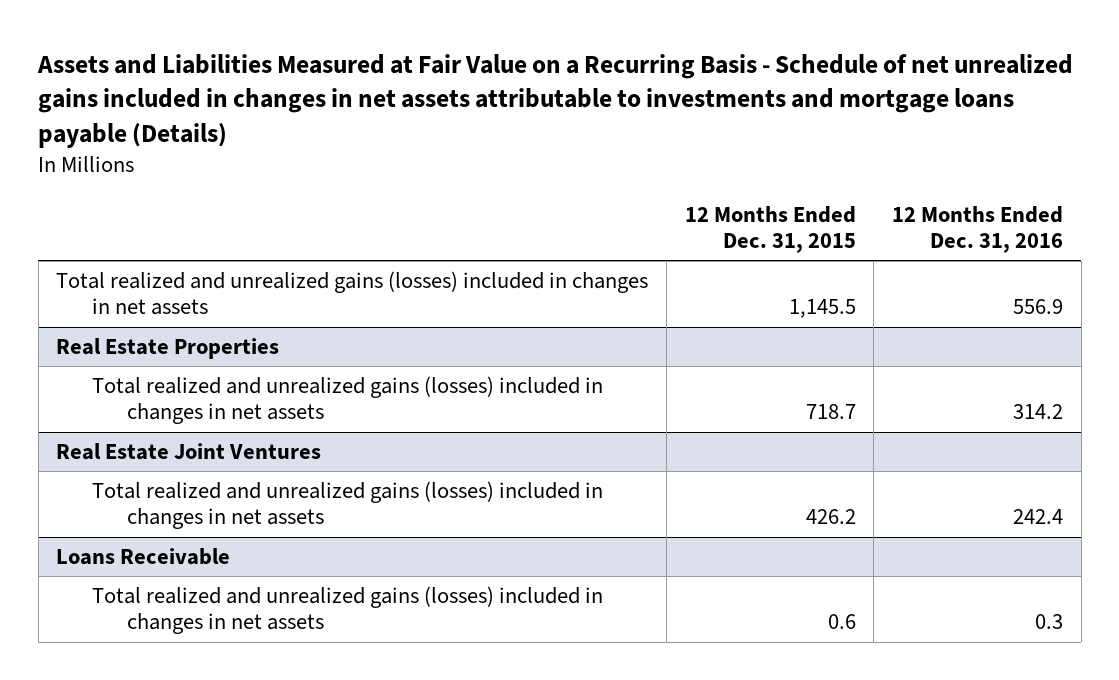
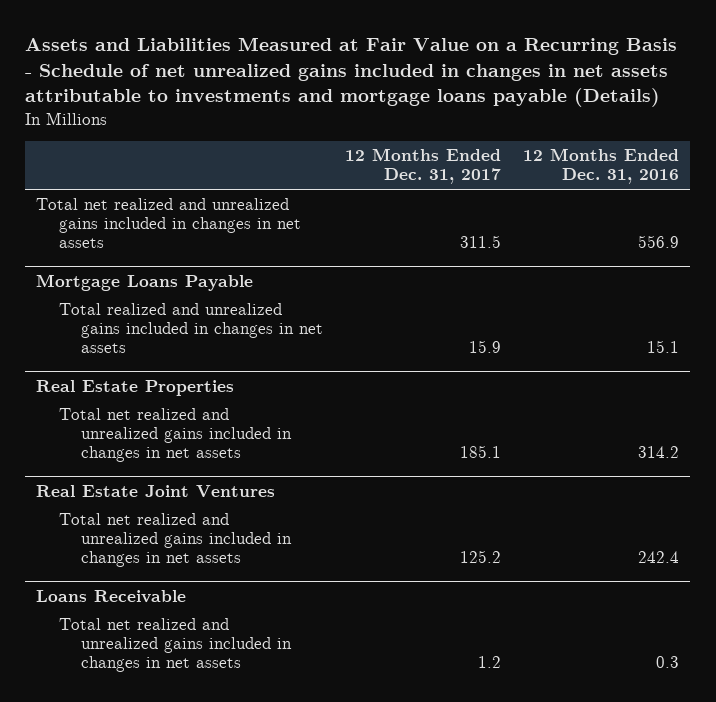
[684,205,856,253] 12 Months Ended Dec. 31, 2015 -> none
none -> [345,148,502,185] 12 Months Ended Dec. 31, 2017
[56,271,649,316] Total realized and unrealized gains (losses) included in changes in net assets -> [36,198,301,249] Total net realized and unrealized gains included in changes in net assets
none -> [36,273,254,291] Mortgage Loans Payable
none -> [58,303,323,354] Total realized and unrealized gains included in changes in net assets
[91,376,603,425] Total realized and unrealized gains (losses) included in changes in net assets -> [58,408,292,463] Total net realized and unrealized gains included in changes in net assets
[91,481,603,530] Total realized and unrealized gains (losses) included in changes in net assets -> [58,513,292,568] Total net realized and unrealized gains included in changes in net assets
[91,586,603,635] Total realized and unrealized gains (losses) included in changes in net assets -> [58,618,292,673] Total net realized and unrealized gains included in changes in net assets

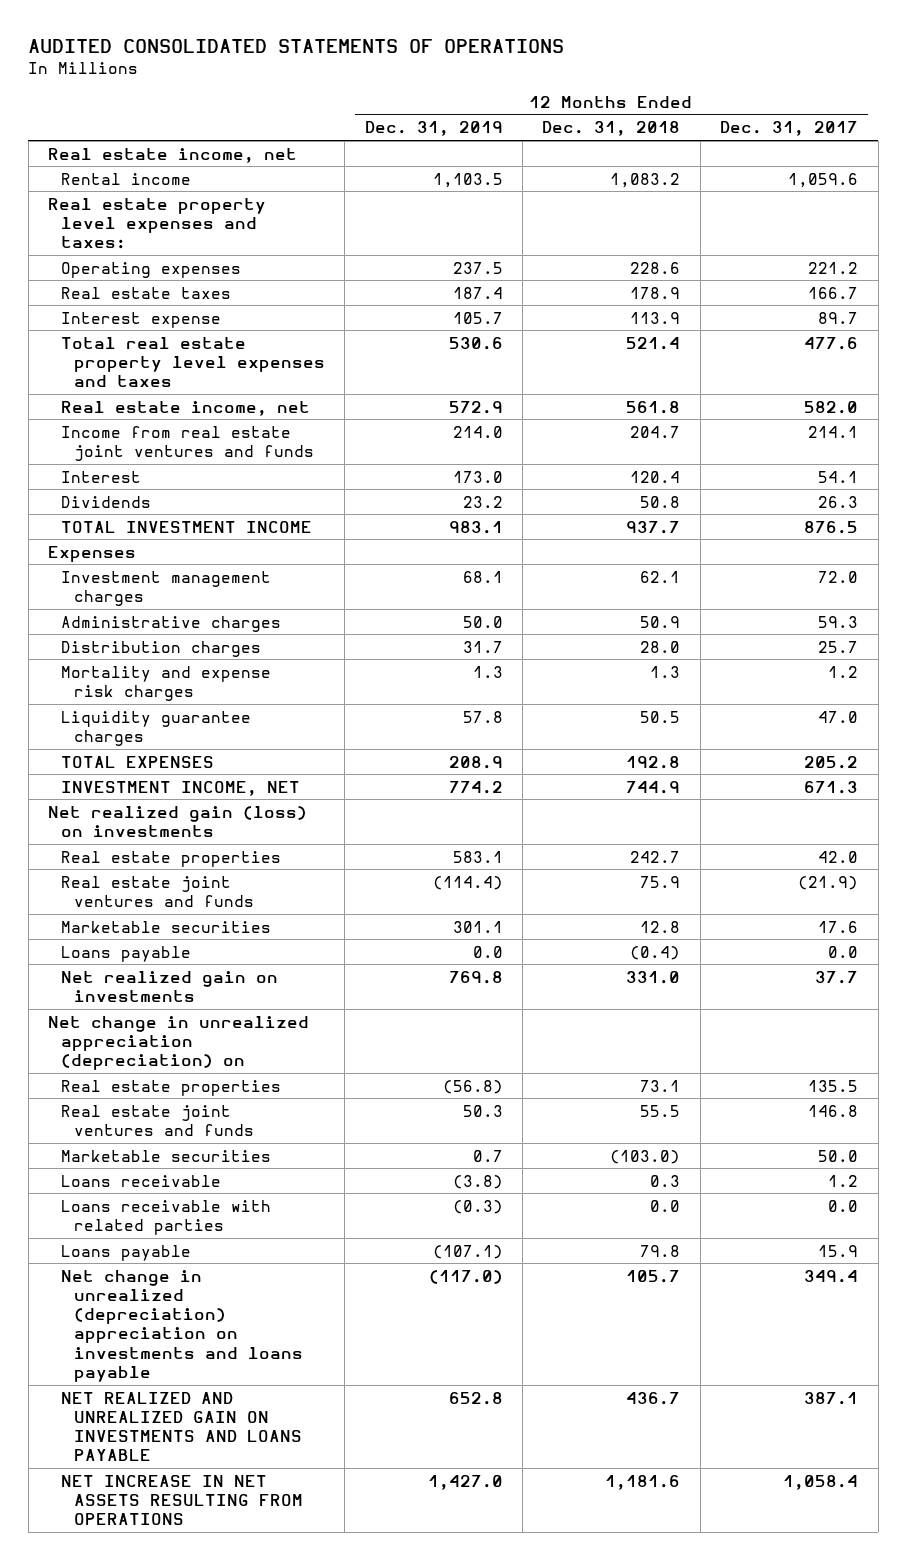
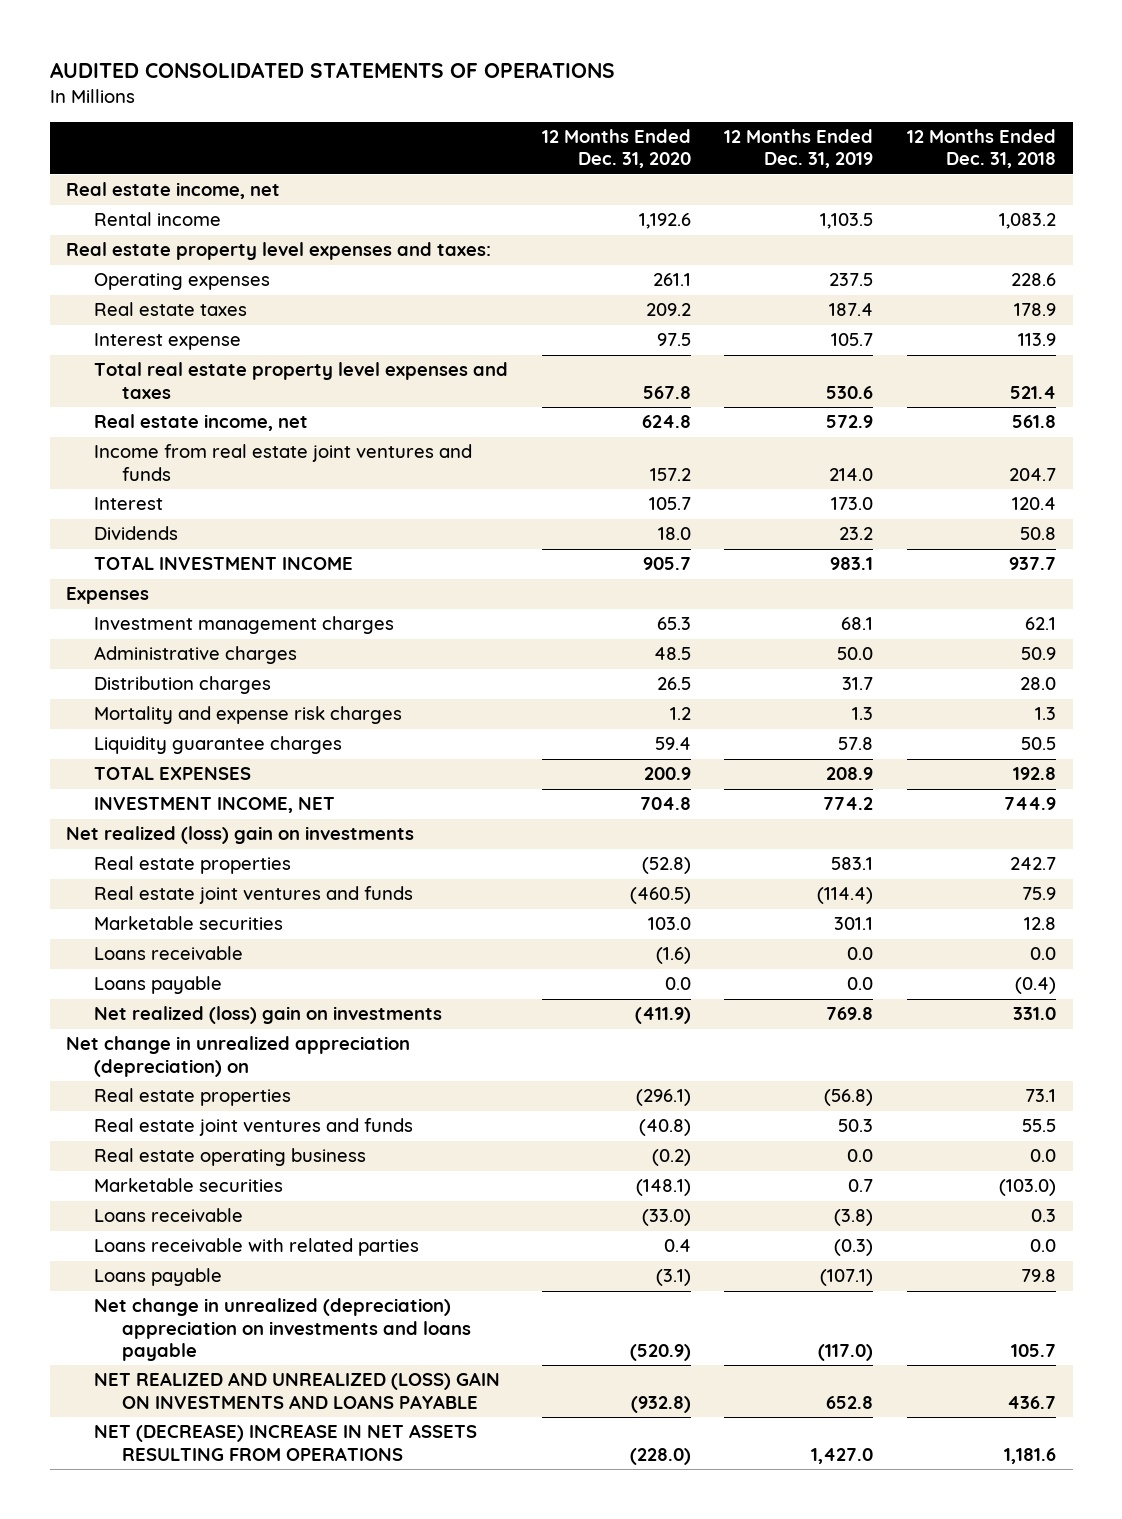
[720,121,859,137] Dec. 31, 2017 -> none
none -> [541,129,691,169] 12 Months Ended Dec. 31, 2020
[48,805,308,837] Net realized gain (loss) on investments -> [66,826,415,845] Net realized (loss) gain on investments
none -> [94,946,244,961] Loans receivable
[60,970,278,1002] Net realized gain on investments -> [94,1006,443,1025] Net realized (loss) gain on investments
none -> [94,1148,367,1167] Real estate operating business
[60,1391,302,1462] NET REALIZED AND UNREALIZED GAIN ON INVESTMENTS AND LOANS PAYABLE -> [94,1372,501,1409] NET REALIZED AND UNREALIZED (LOSS) GAIN ON INVESTMENTS AND LOANS PAYABLE
[60,1474,303,1526] NET INCREASE IN NET ASSETS RESULTING FROM OPERATIONS -> [94,1424,478,1461] NET (DECREASE) INCREASE IN NET ASSETS RESULTING FROM OPERATIONS

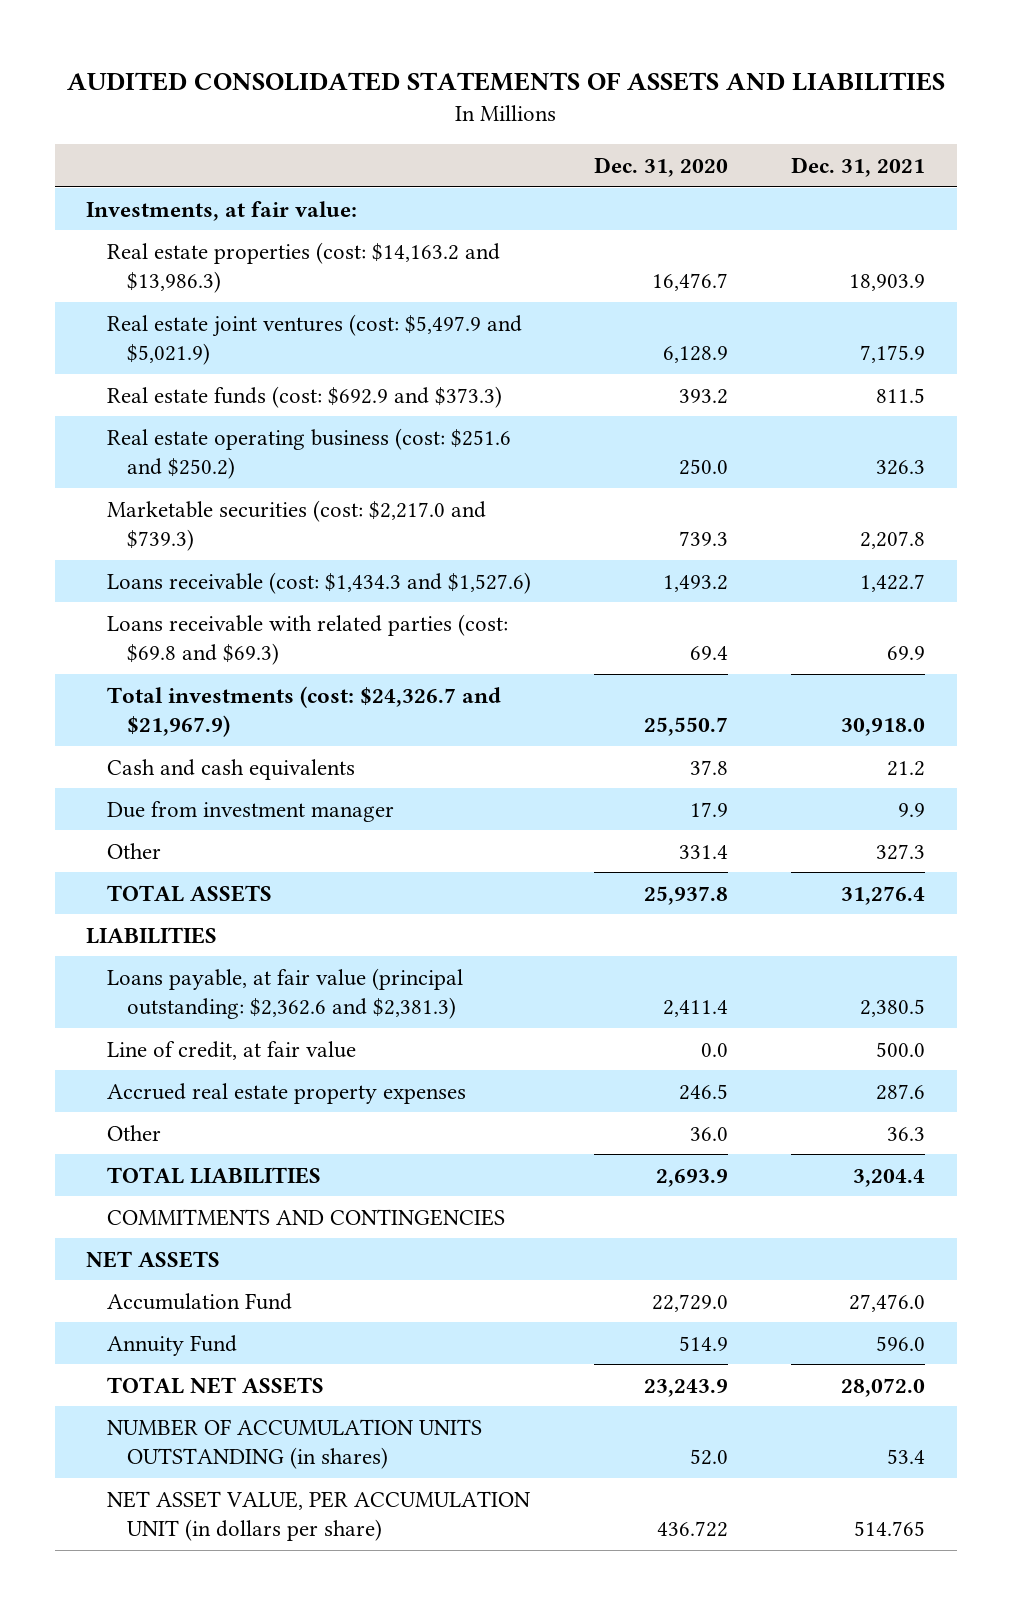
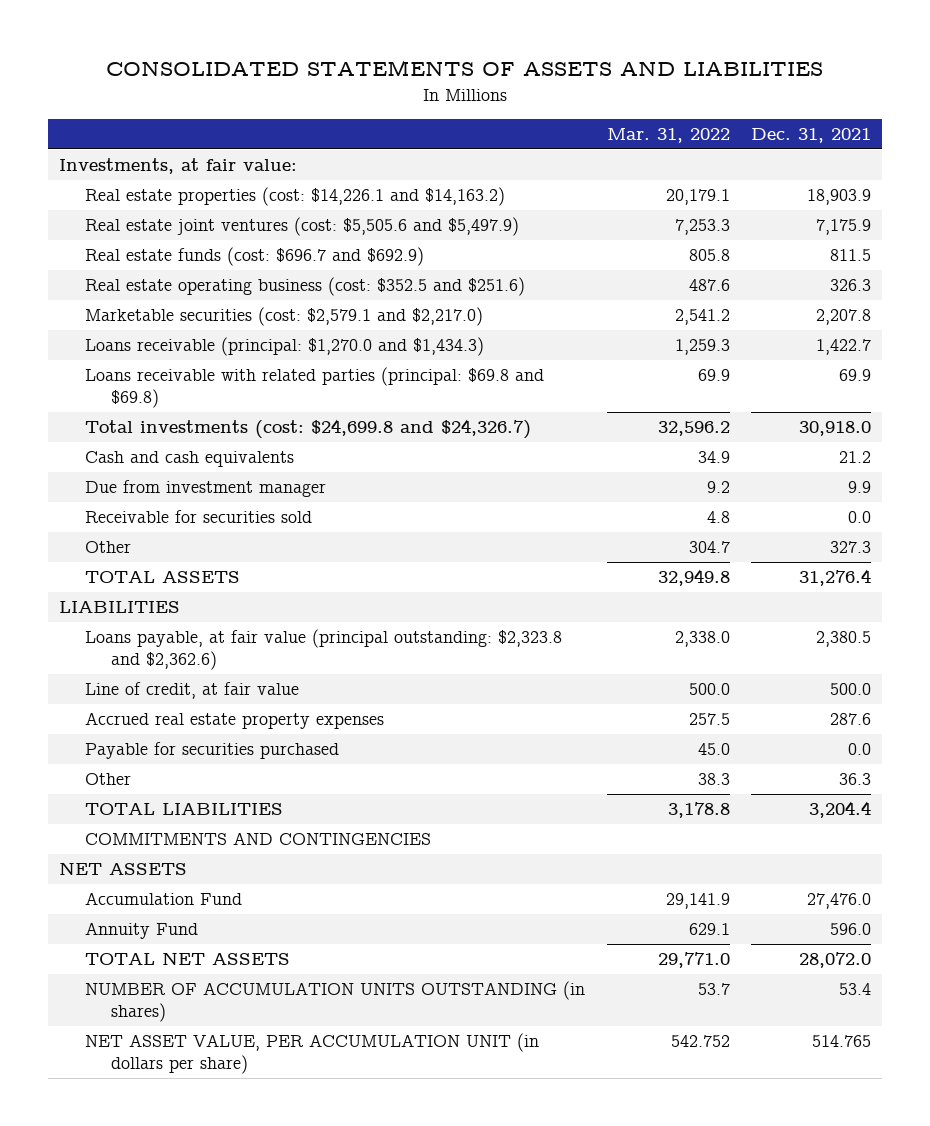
[66,72,945,92] AUDITED CONSOLIDATED STATEMENTS OF ASSETS AND LIABILITIES -> [106,60,824,77] CONSOLIDATED STATEMENTS OF ASSETS AND LIABILITIES
[594,156,729,177] Dec. 31, 2020 -> none
none -> [606,128,730,144] Mar. 31, 2022
[106,241,500,294] Real estate properties (cost: $14,163.2 and $13,986.3) -> [85,187,506,207] Real estate properties (cost: $14,226.1 and $14,163.2)
[106,313,522,366] Real estate joint ventures (cost: $5,497.9 and $5,021.9) -> [85,217,520,237] Real estate joint ventures (cost: $5,505.6 and $5,497.9)
[106,385,502,408] Real estate funds (cost: $692.9 and $373.3) -> [85,247,425,267] Real estate funds (cost: $696.7 and $692.9)
[106,427,511,480] Real estate operating business (cost: $251.6 and $250.2) -> [85,277,526,297] Real estate operating business (cost: $352.5 and $251.6)
[106,499,486,552] Marketable securities (cost: $2,217.0 and $739.3) -> [85,307,484,327] Marketable securities (cost: $2,579.1 and $2,217.0)
[106,571,531,594] Loans receivable (cost: $1,434.3 and $1,527.6) -> [85,337,485,357] Loans receivable (principal: $1,270.0 and $1,434.3)
[106,613,508,666] Loans receivable with related parties (cost: $69.8 and $69.3) -> [85,367,545,409] Loans receivable with related parties (principal: $69.8 and $69.8)
[106,685,501,738] Total investments (cost: $24,326.7 and $21,967.9) -> [85,419,532,440] Total investments (cost: $24,699.8 and $24,326.7)
none -> [85,510,313,524] Receivable for securities sold
[106,967,463,1020] Loans payable, at fair value (principal outstanding: $2,362.6 and $2,381.3) -> [85,629,563,671] Loans payable, at fair value (principal outstanding: $2,323.8 and $2,362.6)
none -> [85,742,340,760] Payable for securities purchased

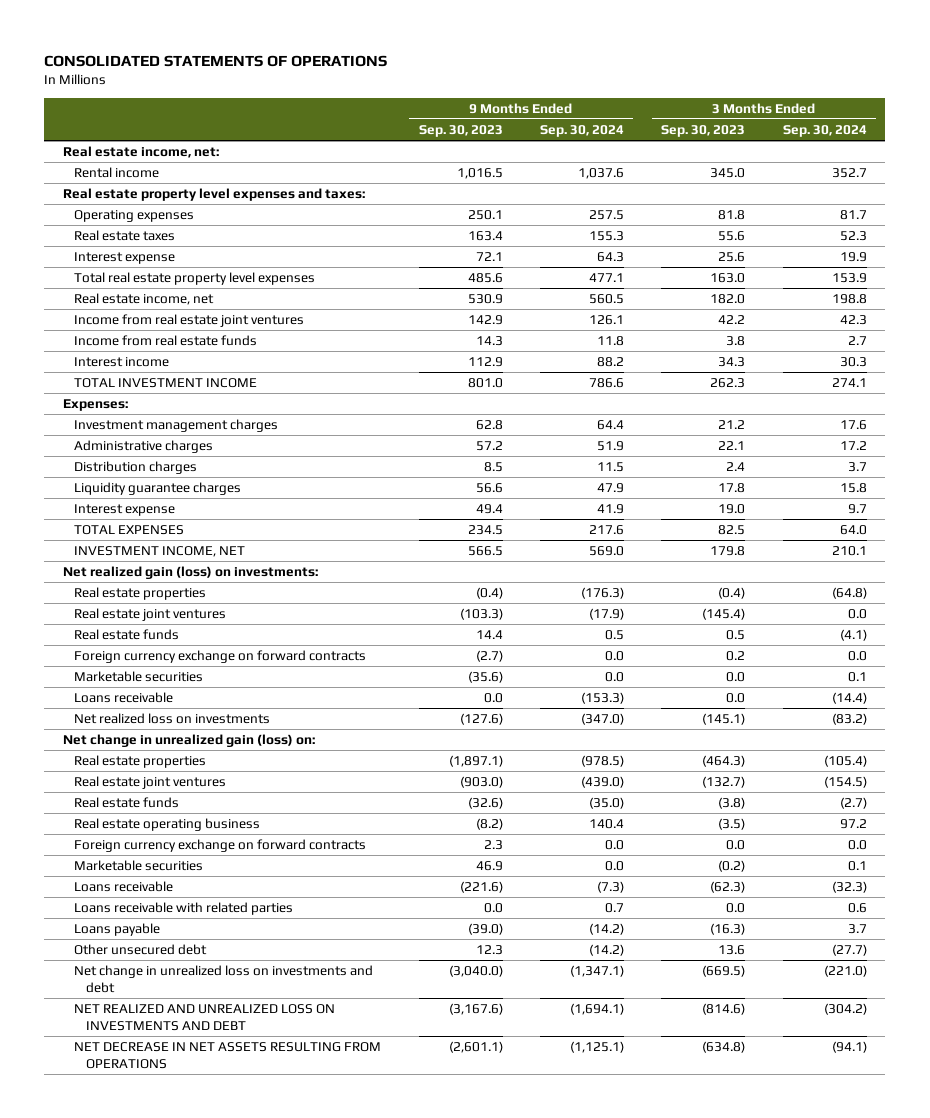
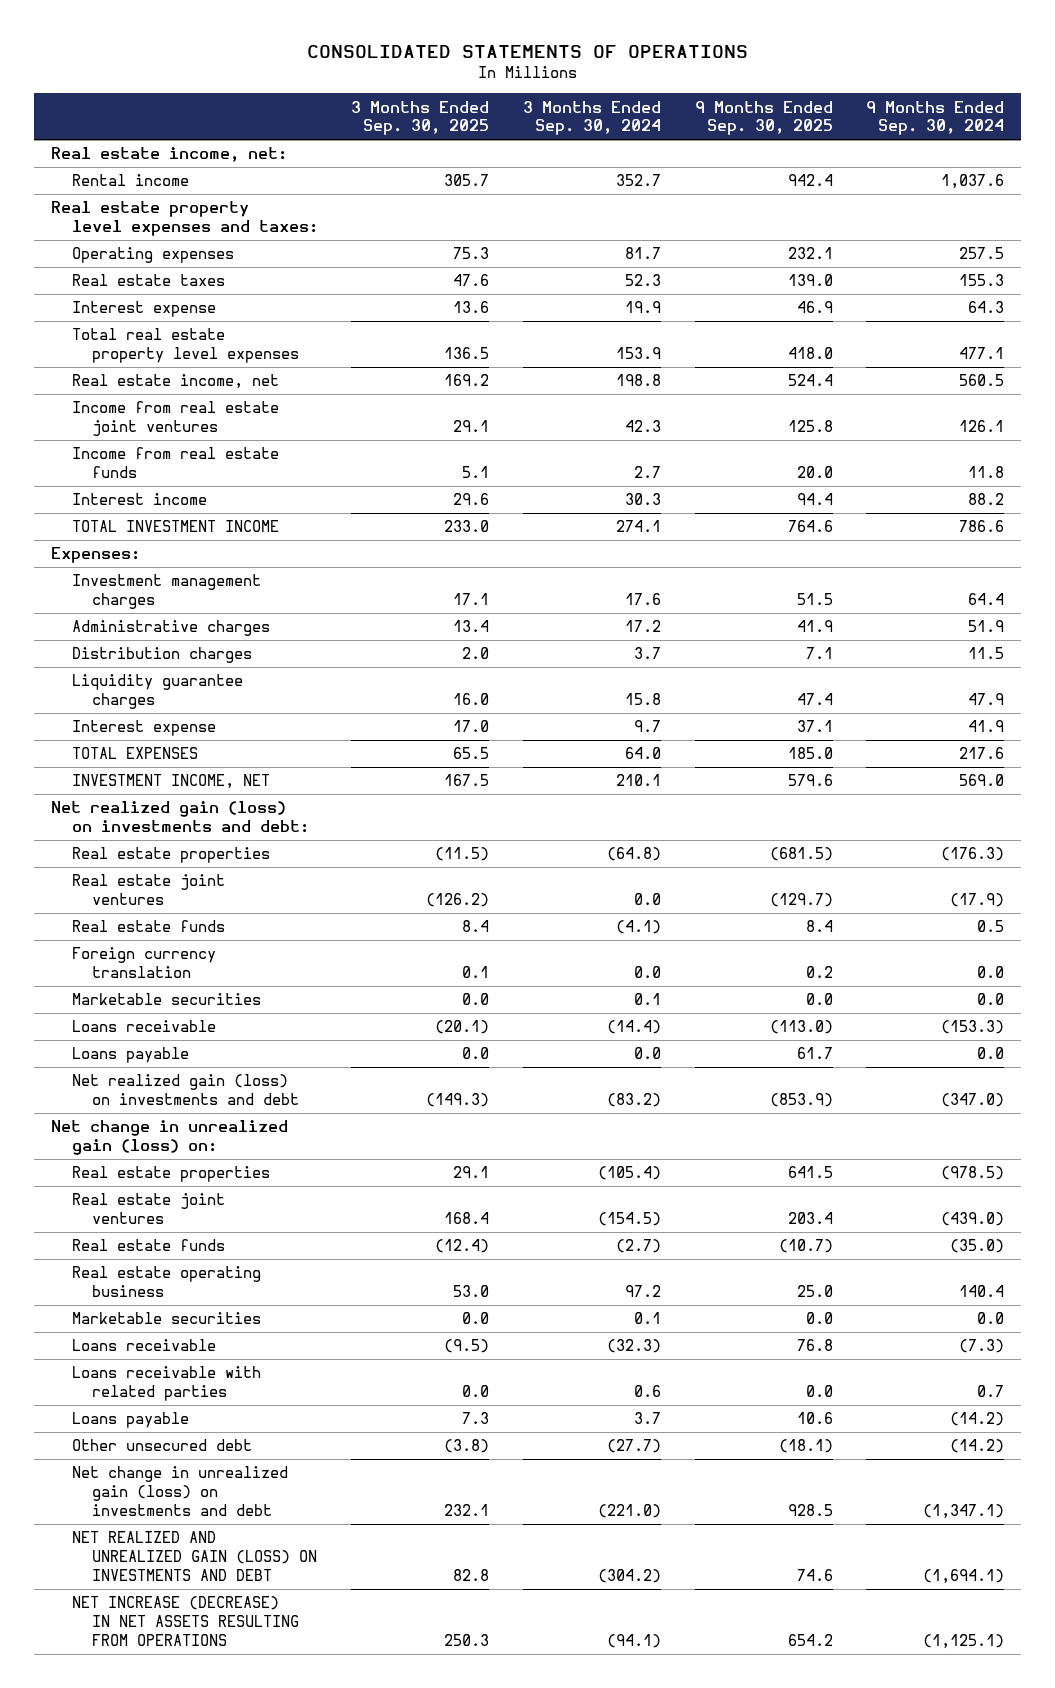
[418,124,503,137] Sep. 30, 2023 -> none
[661,124,746,137] Sep. 30, 2023 -> none
none -> [351,100,490,136] 3 Months Ended Sep. 30, 2025
none -> [694,100,833,136] 9 Months Ended Sep. 30, 2025
[63,566,319,580] Net realized gain (loss) on investments: -> [51,801,309,834] Net realized gain (loss) on investments and debt:
[74,650,367,664] Foreign currency exchange on forward contracts -> none
none -> [71,947,216,979] Foreign currency translation
none -> [71,1047,189,1064] Loans payable
[74,713,271,725] Net realized loss on investments -> [71,1074,300,1106] Net realized gain (loss) on investments and debt
[74,839,367,853] Foreign currency exchange on forward contracts -> none
[74,965,374,993] Net change in unrealized loss on investments and debt -> [71,1466,288,1516] Net change in unrealized gain (loss) on investments and debt
[74,1004,336,1031] NET REALIZED AND UNREALIZED LOSS ON INVESTMENTS AND DEBT -> [71,1531,318,1581] NET REALIZED AND UNREALIZED GAIN (LOSS) ON INVESTMENTS AND DEBT
[74,1042,382,1069] NET DECREASE IN NET ASSETS RESULTING FROM OPERATIONS -> [71,1596,300,1646] NET INCREASE (DECREASE) IN NET ASSETS RESULTING FROM OPERATIONS

